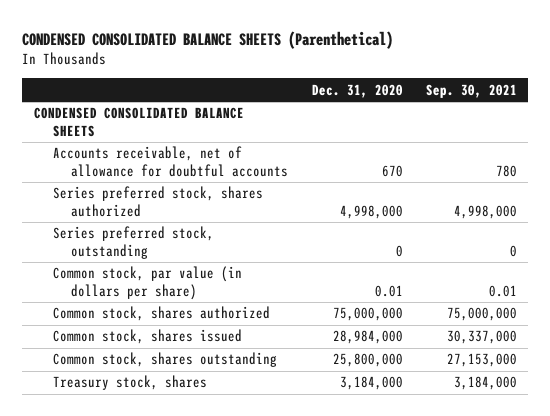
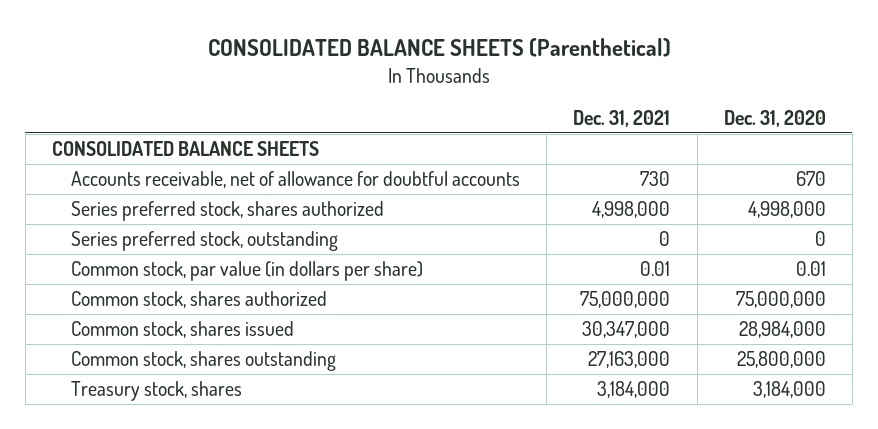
[22,30,394,49] CONDENSED CONSOLIDATED BALANCE SHEETS (Parenthetical) -> [207,38,671,58] CONSOLIDATED BALANCE SHEETS (Parenthetical)
[425,83,517,98] Sep. 30, 2021 -> none
none -> [573,109,671,127] Dec. 31, 2021
[33,107,244,138] CONDENSED CONSOLIDATED BALANCE SHEETS -> [52,141,320,157] CONSOLIDATED BALANCE SHEETS

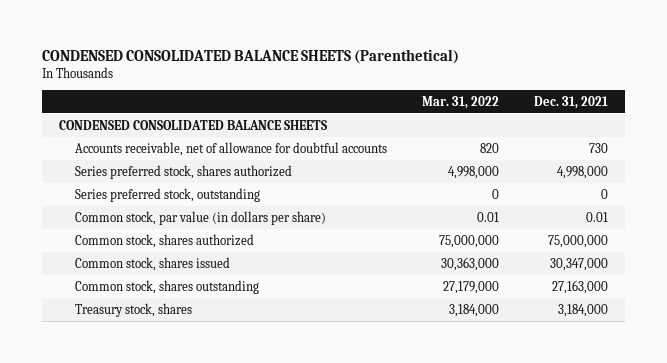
[207,38,671,58] CONSOLIDATED BALANCE SHEETS (Parenthetical) -> [41,48,459,64] CONDENSED CONSOLIDATED BALANCE SHEETS (Parenthetical)
[723,109,826,127] Dec. 31, 2020 -> none
none -> [421,95,499,109] Mar. 31, 2022
[52,141,320,157] CONSOLIDATED BALANCE SHEETS -> [59,119,328,130] CONDENSED CONSOLIDATED BALANCE SHEETS

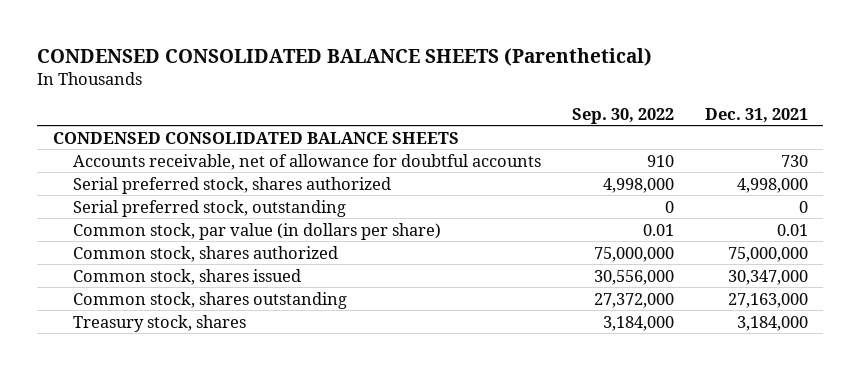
[421,95,499,109] Mar. 31, 2022 -> none
none -> [571,107,674,124] Sep. 30, 2022
[74,164,292,179] Series preferred stock, shares authorized -> [72,176,391,194] Serial preferred stock, shares authorized
[74,187,260,202] Series preferred stock, outstanding -> [72,199,346,217] Serial preferred stock, outstanding

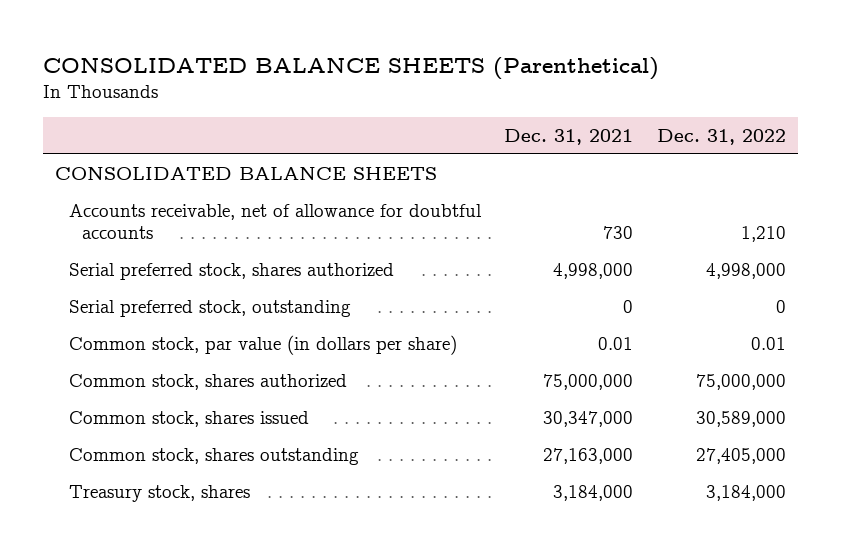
[37,47,653,66] CONDENSED CONSOLIDATED BALANCE SHEETS (Parenthetical) -> [43,56,660,80] CONSOLIDATED BALANCE SHEETS (Parenthetical)
[571,107,674,124] Sep. 30, 2022 -> none
none -> [656,129,786,146] Dec. 31, 2022
[52,131,459,144] CONDENSED CONSOLIDATED BALANCE SHEETS -> [55,166,438,180] CONSOLIDATED BALANCE SHEETS

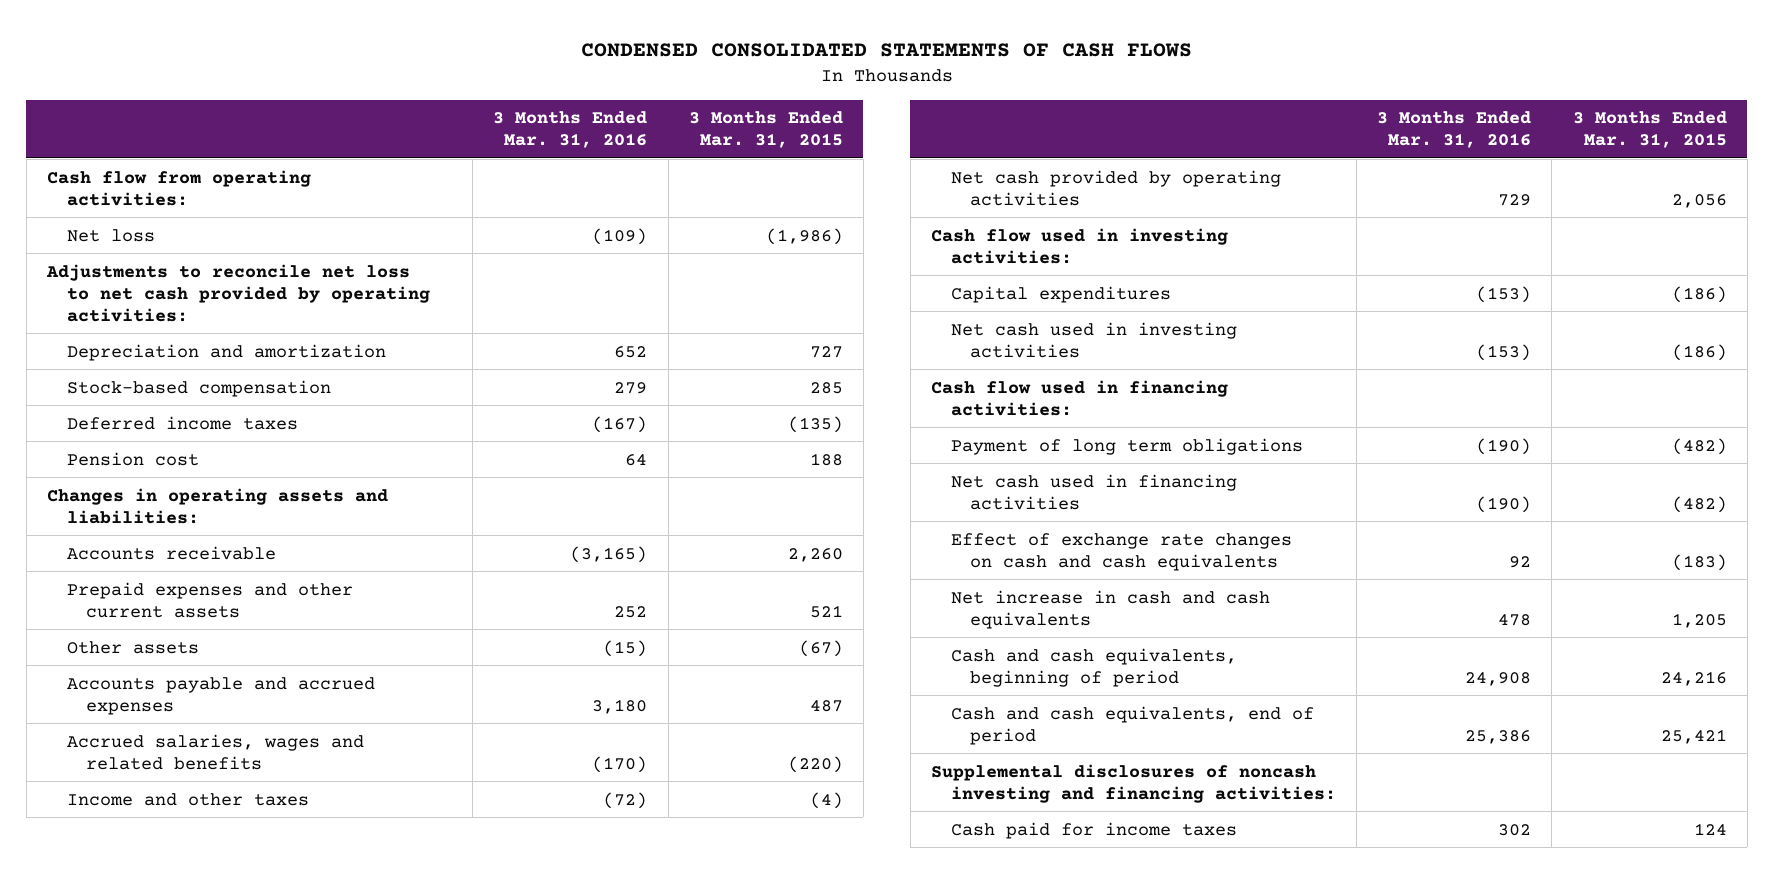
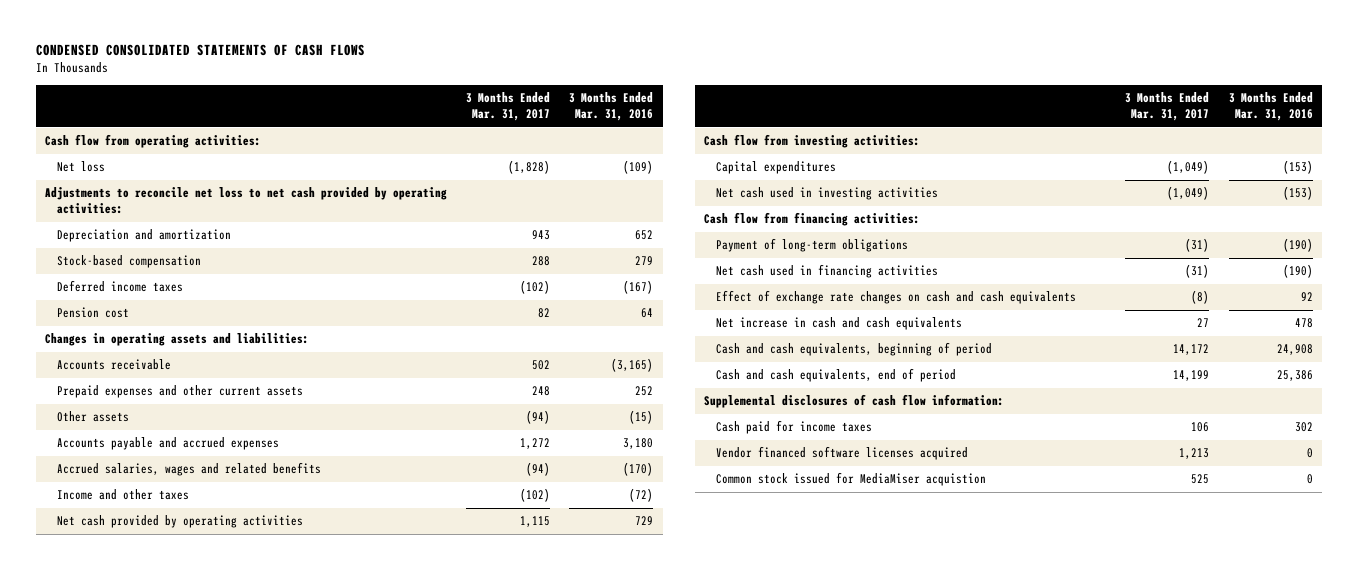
[688,111,843,149] 3 Months Ended Mar. 31, 2015 -> none
none -> [466,92,551,122] 3 Months Ended Mar. 31, 2017
[931,227,1229,264] Cash flow used in investing activities: -> [704,134,921,149] Cash flow from investing activities:
[931,379,1229,416] Cash flow used in financing activities: -> [704,212,921,227] Cash flow from financing activities:
[950,437,1303,455] Payment of long term obligations -> [716,238,909,253] Payment of long-term obligations
[931,763,1336,803] Supplemental disclosures of noncash investing and financing activities: -> [704,394,1005,409] Supplemental disclosures of cash flow information:
none -> [716,446,969,461] Vendor financed software licenses acquired
none -> [716,472,987,487] Common stock issued for MediaMiser acquistion

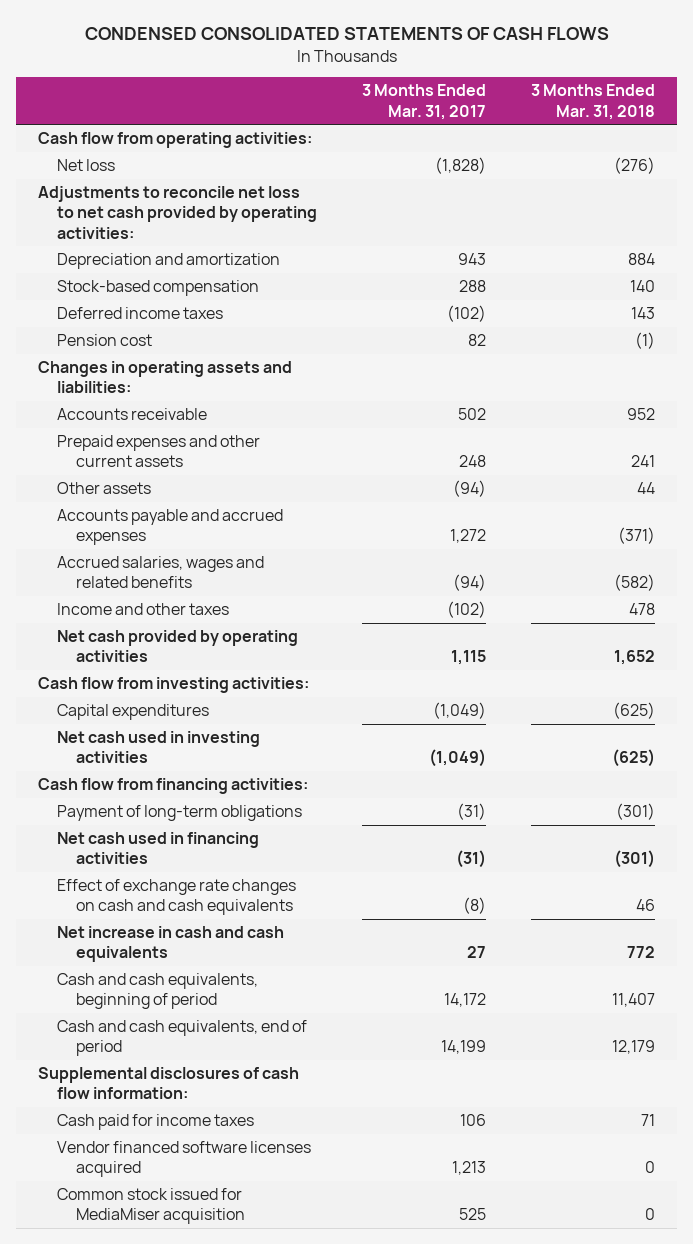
[569,92,654,122] 3 Months Ended Mar. 31, 2016 -> none
none -> [530,84,655,120] 3 Months Ended Mar. 31, 2018
[716,472,987,487] Common stock issued for MediaMiser acquistion -> [57,1188,246,1225] Common stock issued for MediaMiser acquisition

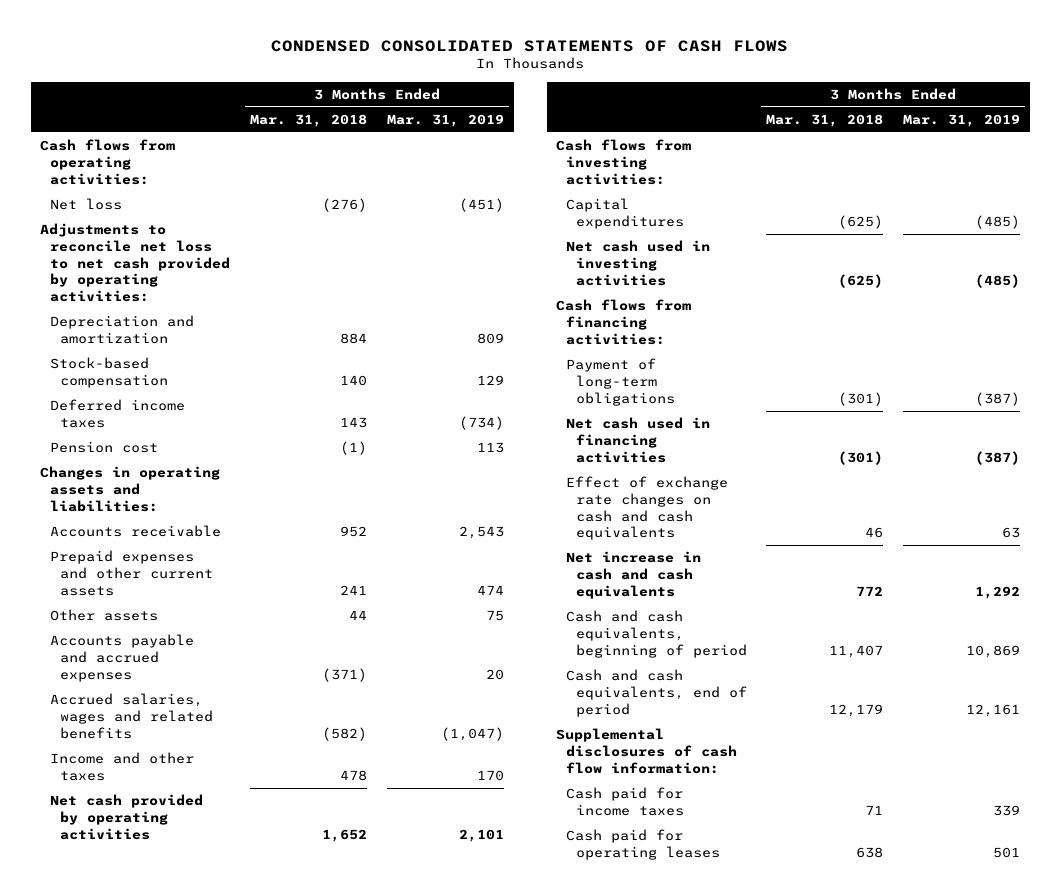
[362,84,487,120] 3 Months Ended Mar. 31, 2017 -> none
none -> [387,113,505,127] Mar. 31, 2019
[38,132,313,149] Cash flow from operating activities: -> [40,139,176,185] Cash flows from operating activities:
[38,677,310,694] Cash flow from investing activities: -> [556,139,692,185] Cash flows from investing activities:
[38,778,309,795] Cash flow from financing activities: -> [556,299,692,345] Cash flows from financing activities:
[57,1141,312,1178] Vendor financed software licenses acquired -> none
[57,1188,246,1225] Common stock issued for MediaMiser acquisition -> none
none -> [566,829,720,860] Cash paid for operating leases

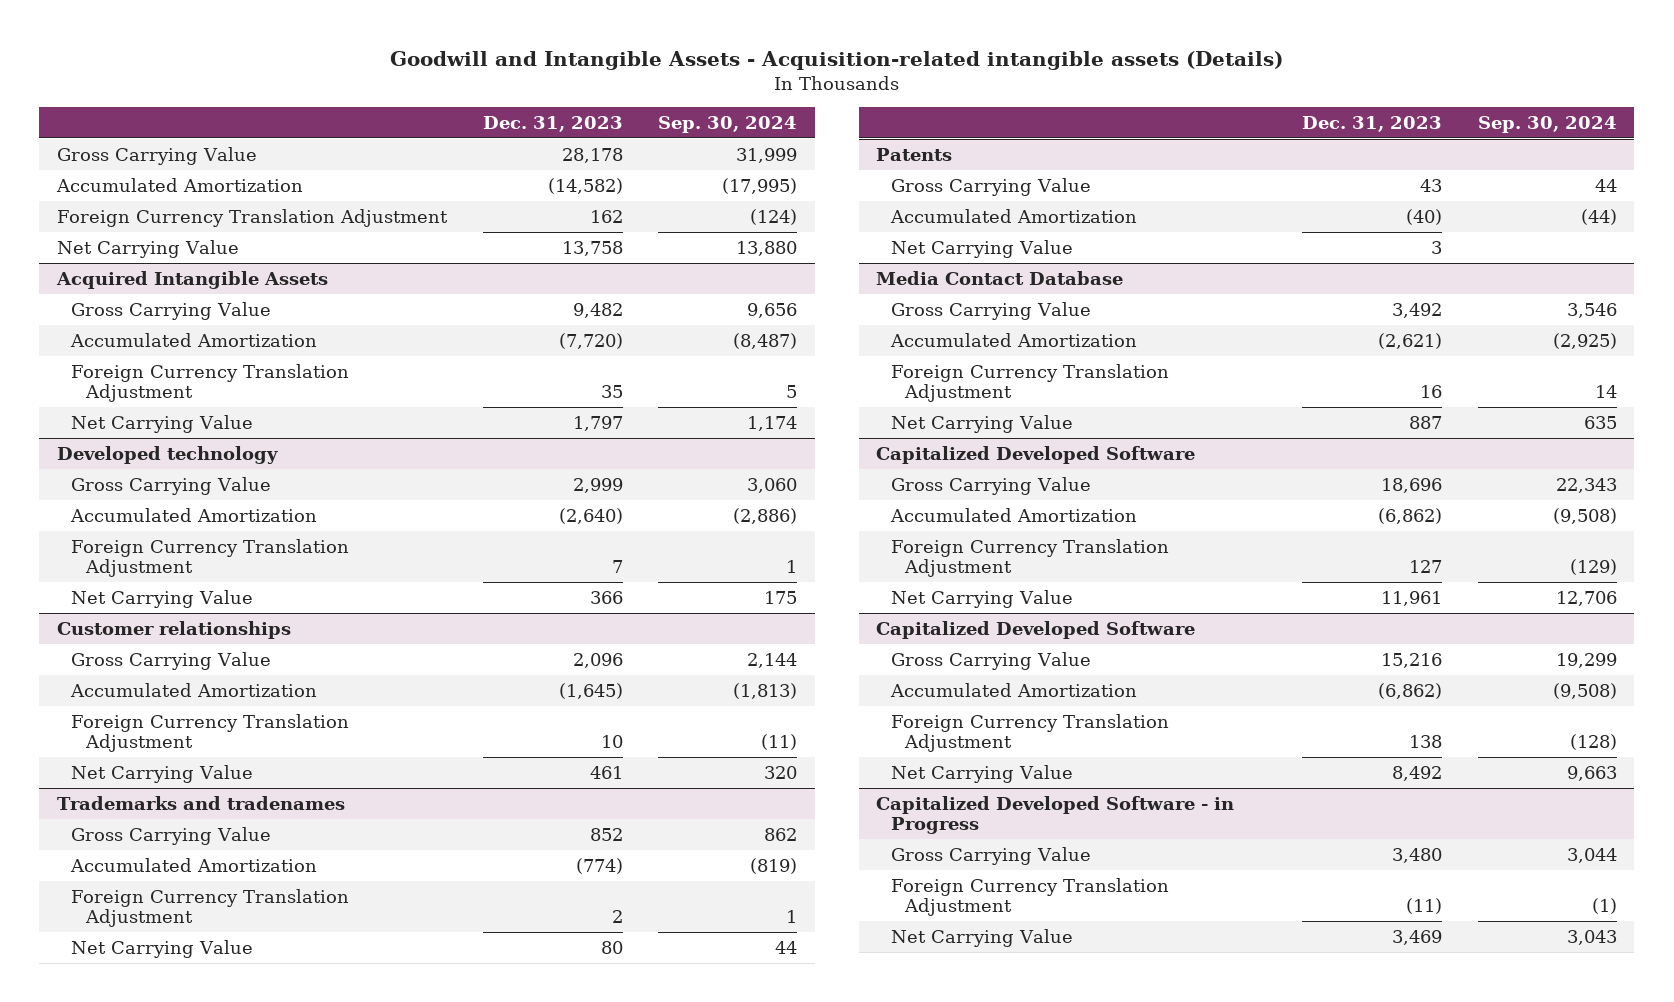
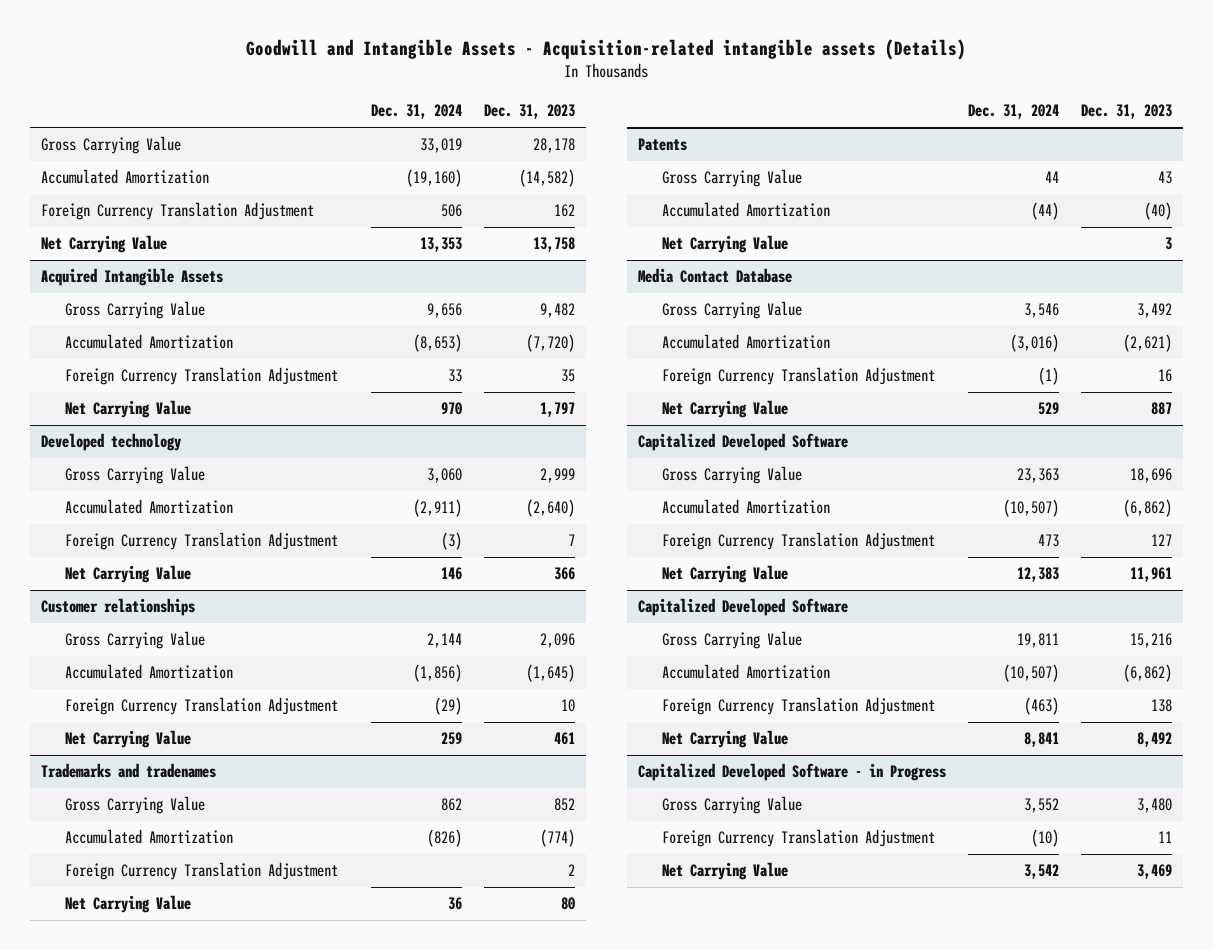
[658,115,798,133] Sep. 30, 2024 -> none
none -> [370,104,462,120] Dec. 31, 2024
[1406,897,1443,914] (11) -> [1157,831,1172,844] 11

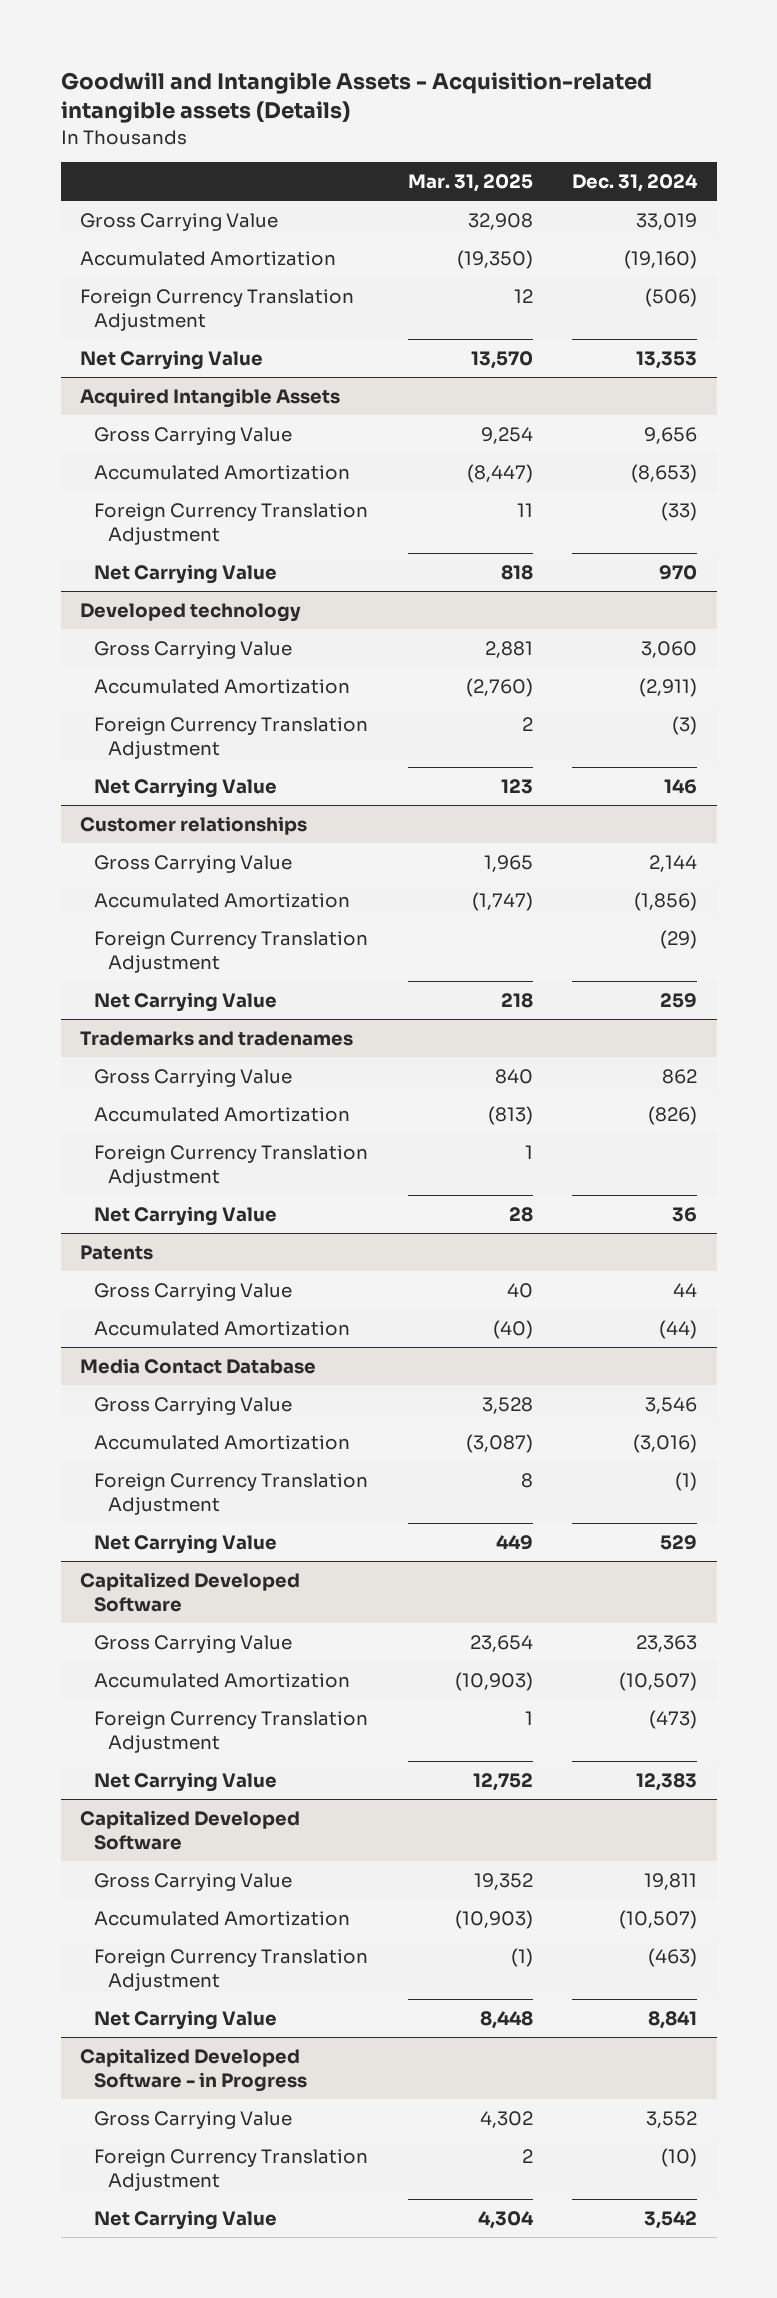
[483,104,575,120] Dec. 31, 2023 -> none
none -> [407,174,533,193] Mar. 31, 2025
[440,204,462,218] 506 -> [645,287,698,307] (506)
[447,369,462,383] 33 -> [661,501,698,521] (33)
[662,235,789,254] Net Carrying Value -> none
[1037,534,1059,548] 473 -> [649,1709,698,1729] (473)

